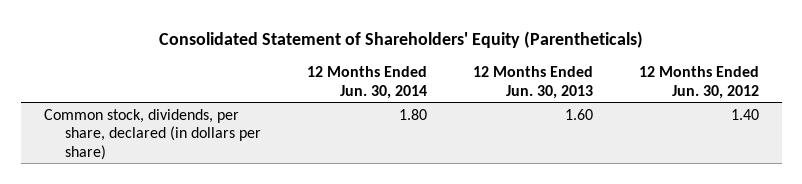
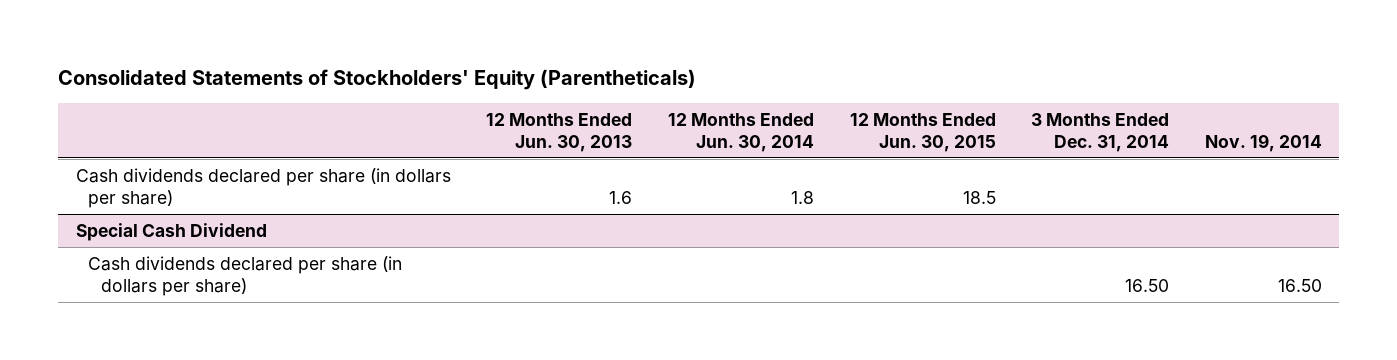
[159,30,644,48] Consolidated Statement of Shareholders' Equity (Parentheticals) -> [58,69,697,91] Consolidated Statements of Stockholders' Equity (Parentheticals)
[638,66,759,99] 12 Months Ended Jun. 30, 2012 -> none
none -> [849,112,996,152] 12 Months Ended Jun. 30, 2015
none -> [1031,112,1170,152] 3 Months Ended Dec. 31, 2014
none -> [1204,133,1322,152] Nov. 19, 2014
[43,108,261,160] Common stock, dividends, per share, declared (in dollars per share) -> [75,167,451,208] Cash dividends declared per share (in dollars per share)
[398,108,427,120] 1.80 -> [790,190,814,204] 1.8
[564,108,593,120] 1.60 -> [609,190,633,204] 1.6
none -> [75,222,267,241] Special Cash Dividend
none -> [88,255,403,296] Cash dividends declared per share (in dollars per share)

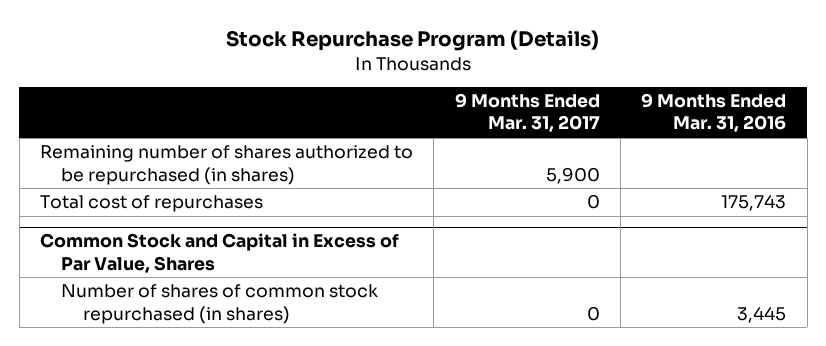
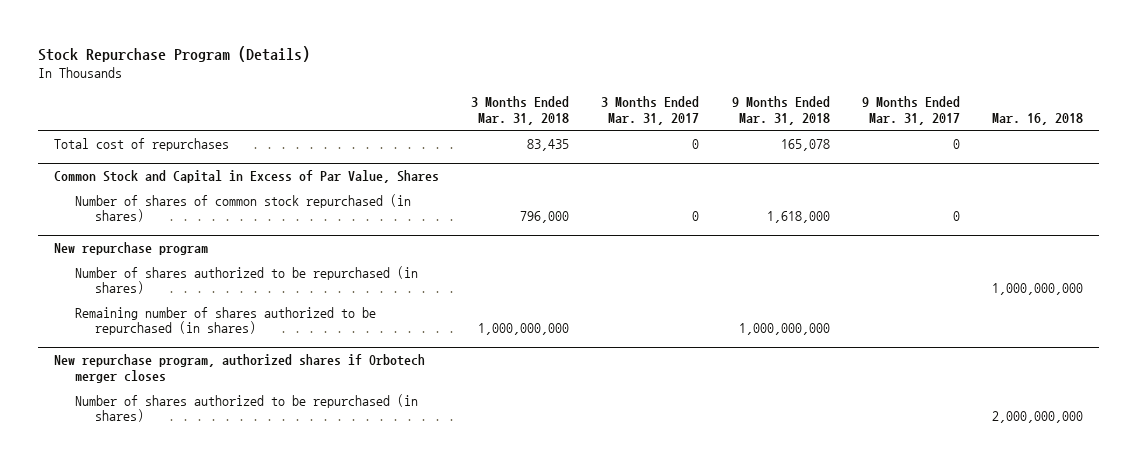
[641,93,787,133] 9 Months Ended Mar. 31, 2016 -> none
none -> [471,96,570,126] 3 Months Ended Mar. 31, 2018
none -> [601,96,700,126] 3 Months Ended Mar. 31, 2017
none -> [731,96,830,126] 9 Months Ended Mar. 31, 2018
none -> [991,113,1083,126] Mar. 16, 2018
[39,145,413,185] Remaining number of shares authorized to be repurchased (in shares) -> none
none -> [54,242,209,256] New repurchase program
none -> [74,265,418,295] Number of shares authorized to be repurchased (in shares)
none -> [74,306,376,336] Remaining number of shares authorized to be repurchased (in shares)
none -> [54,354,426,384] New repurchase program, authorized shares if Orbotech merger closes
none -> [74,393,418,423] Number of shares authorized to be repurchased (in shares)

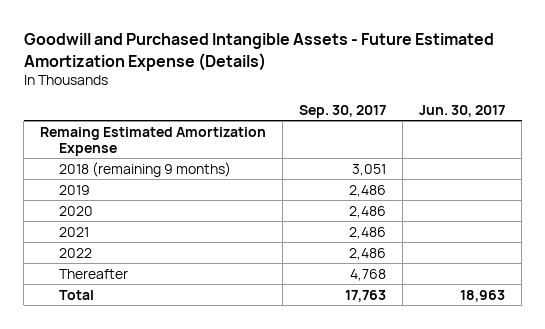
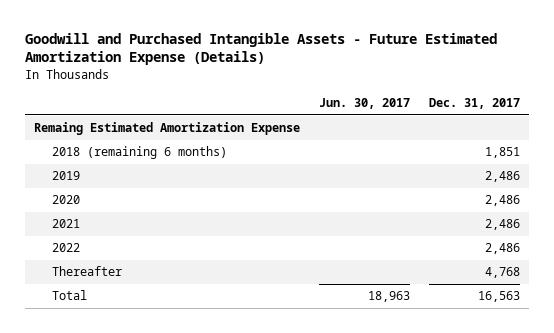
[299,104,387,118] Sep. 30, 2017 -> none
none -> [428,98,520,110] Dec. 31, 2017
[59,161,232,177] 2018 (remaining 9 months) -> [51,146,227,160] 2018 (remaining 6 months)

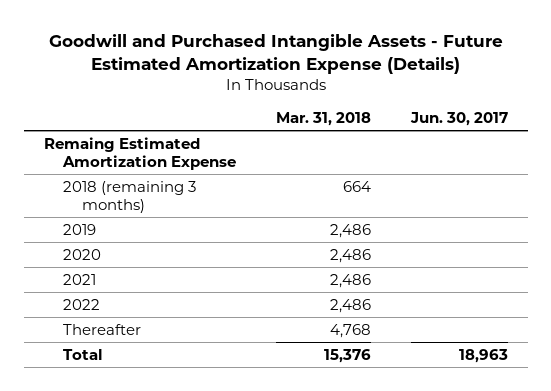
[428,98,520,110] Dec. 31, 2017 -> none
none -> [275,112,371,127] Mar. 31, 2018
[51,146,227,160] 2018 (remaining 6 months) -> [62,180,196,213] 2018 (remaining 3 months)

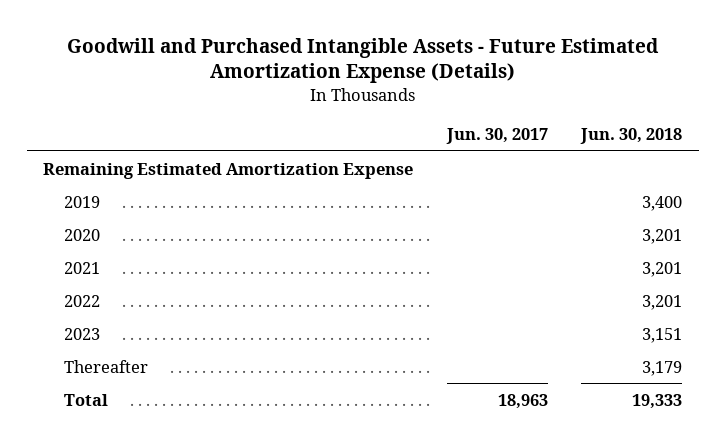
[275,112,371,127] Mar. 31, 2018 -> none
none -> [579,127,682,144] Jun. 30, 2018
[62,180,196,213] 2018 (remaining 3 months) -> none
[43,136,236,170] Remaing Estimated Amortization Expense -> [43,162,414,179] Remaining Estimated Amortization Expense
none -> [63,327,100,340] 2023

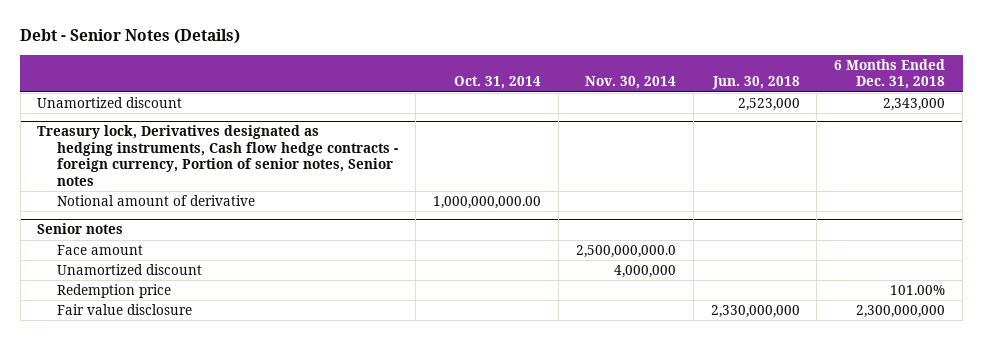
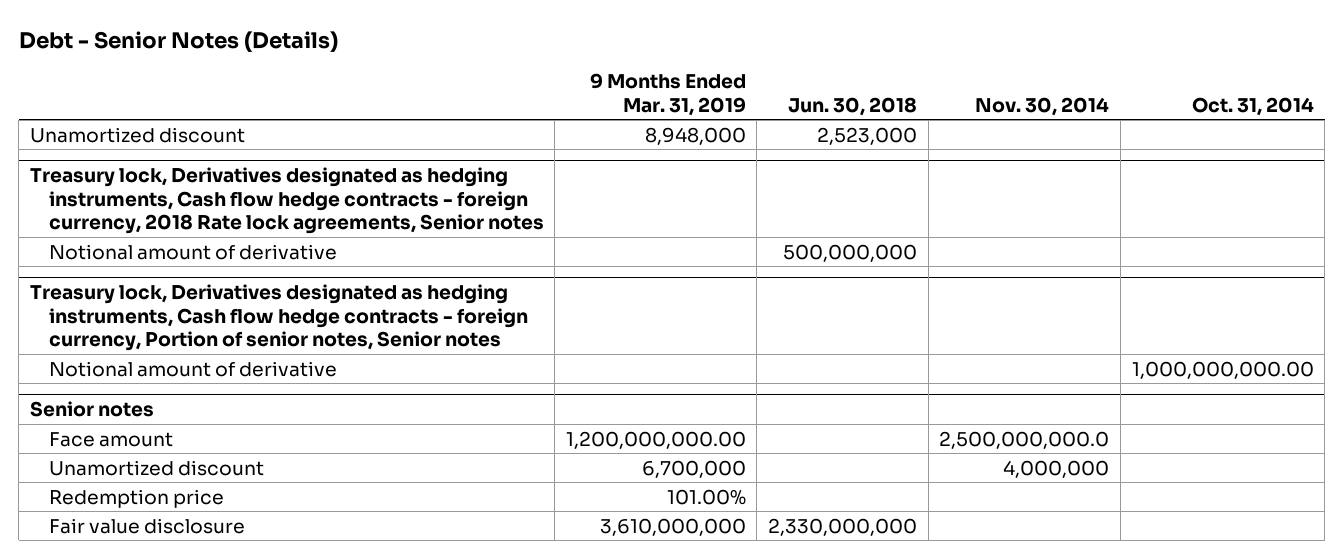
[834,58,946,90] 6 Months Ended Dec. 31, 2018 -> none
none -> [589,73,746,116] 9 Months Ended Mar. 31, 2019
none -> [29,167,544,235] Treasury lock, Derivatives designated as hedging instruments, Cash flow hedge contracts - foreign currency, 2018 Rate lock agreements, Senior notes
none -> [48,243,337,260] Notional amount of derivative

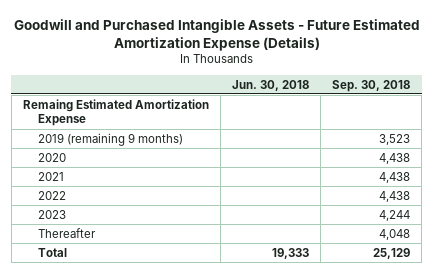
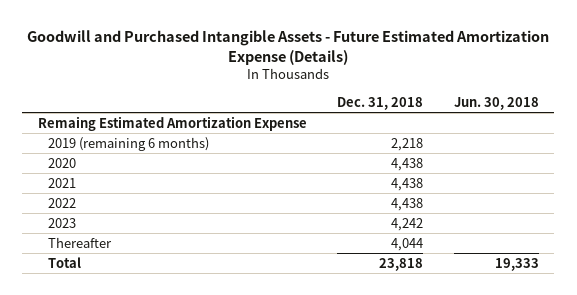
[332,79,411,92] Sep. 30, 2018 -> none
none -> [337,97,424,111] Dec. 31, 2018
[38,132,184,146] 2019 (remaining 9 months) -> [47,136,209,151] 2019 (remaining 6 months)

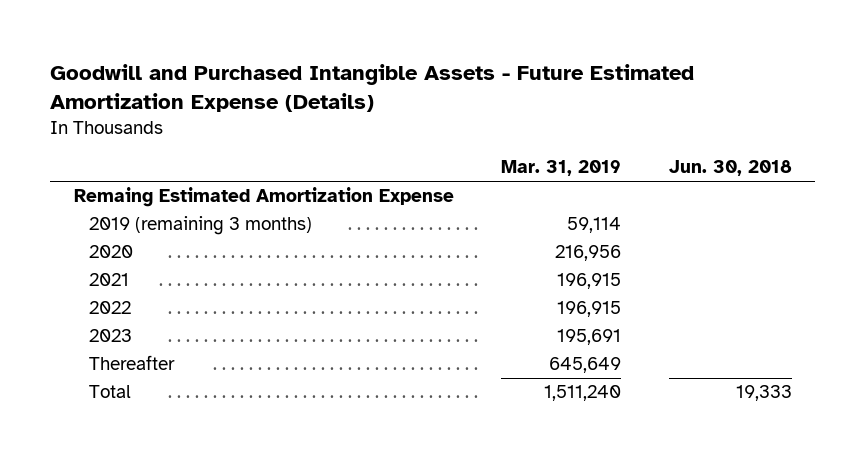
[337,97,424,111] Dec. 31, 2018 -> none
none -> [501,160,622,177] Mar. 31, 2019
[47,136,209,151] 2019 (remaining 6 months) -> [89,216,313,236] 2019 (remaining 3 months)

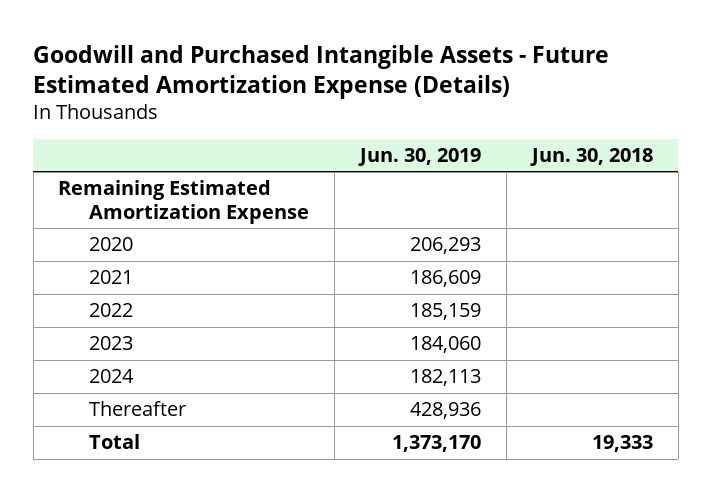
[501,160,622,177] Mar. 31, 2019 -> none
none -> [357,147,481,166] Jun. 30, 2019
[89,216,313,236] 2019 (remaining 3 months) -> none
[74,187,455,208] Remaing Estimated Amortization Expense -> [58,180,309,225] Remaining Estimated Amortization Expense
none -> [88,369,134,384] 2024

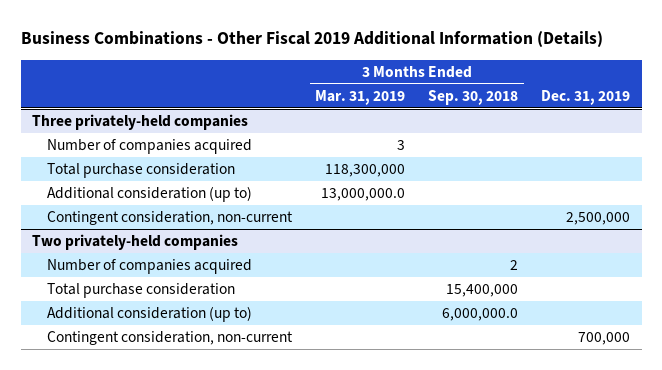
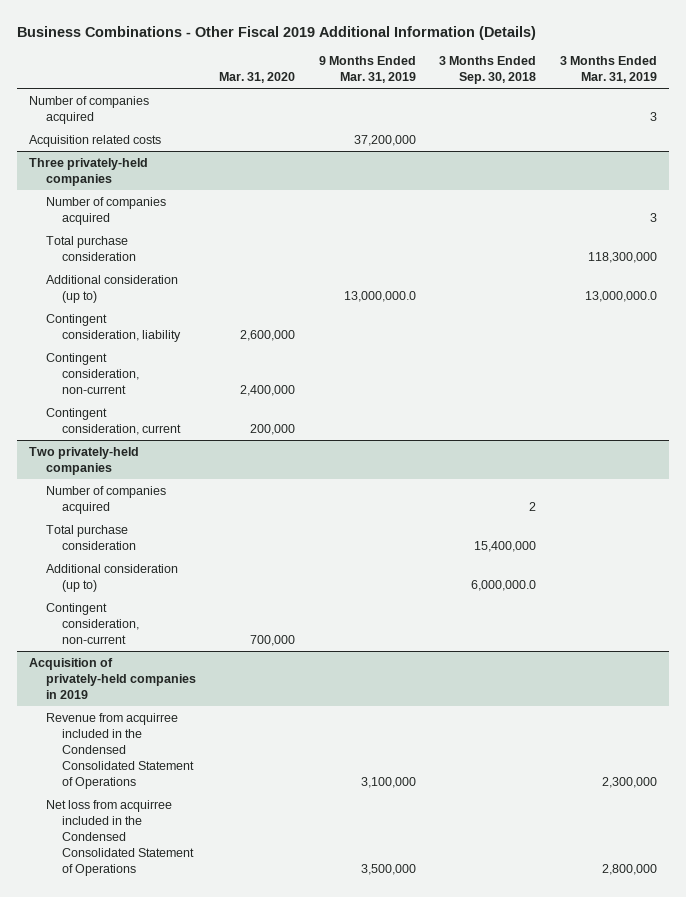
[541,89,631,105] Dec. 31, 2019 -> none
none -> [219,72,296,84] Mar. 31, 2020
none -> [318,56,416,84] 9 Months Ended Mar. 31, 2019
none -> [28,95,149,124] Number of companies acquired
none -> [28,134,161,147] Acquisition related costs
none -> [45,313,182,342] Contingent consideration, liability
none -> [45,407,182,435] Contingent consideration, current
none -> [28,657,196,699] Acquisition of privately-held companies in 2019
none -> [45,712,195,789] Revenue from acquirree included in the Condensed Consolidated Statement of Operations
none -> [45,799,195,876] Net loss from acquirree included in the Condensed Consolidated Statement of Operations

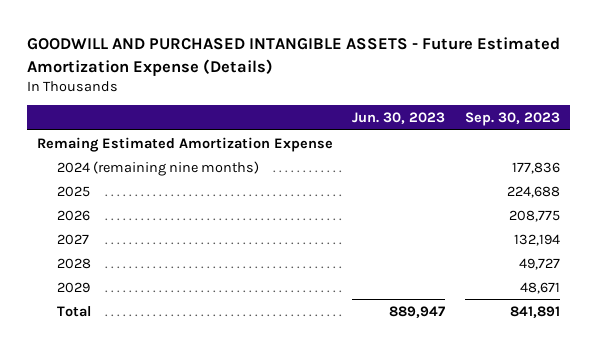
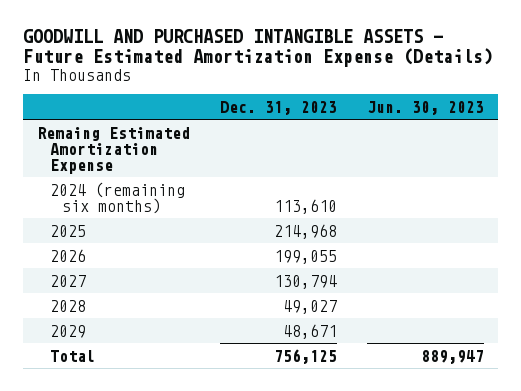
[464,112,560,127] Sep. 30, 2023 -> none
none -> [219,100,337,115] Dec. 31, 2023
[57,160,260,176] 2024 (remaining nine months) -> [49,181,185,214] 2024 (remaining six months)

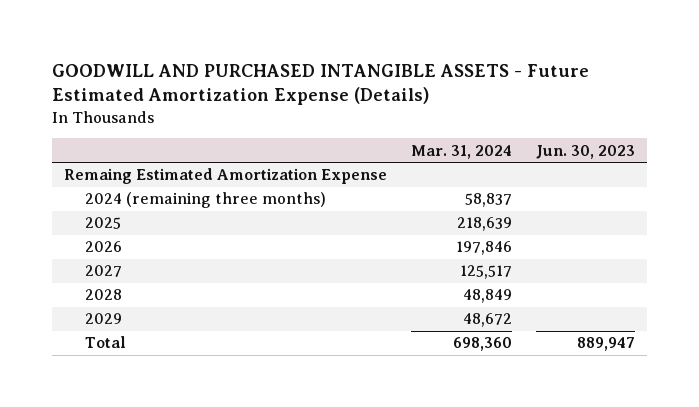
[219,100,337,115] Dec. 31, 2023 -> none
none -> [410,144,512,159] Mar. 31, 2024
[49,181,185,214] 2024 (remaining six months) -> [84,192,326,209] 2024 (remaining three months)

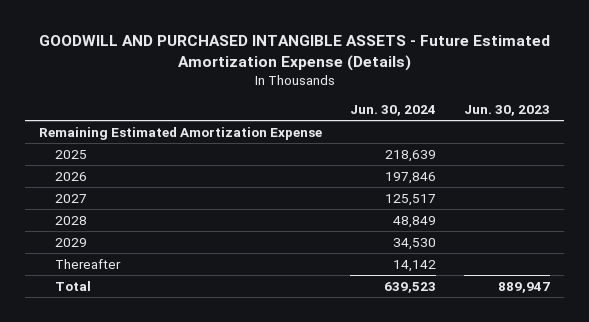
[410,144,512,159] Mar. 31, 2024 -> none
none -> [350,105,437,117] Jun. 30, 2024
[84,192,326,209] 2024 (remaining three months) -> none
[64,168,388,185] Remaing Estimated Amortization Expense -> [39,126,323,140] Remaining Estimated Amortization Expense
none -> [55,258,122,269] Thereafter

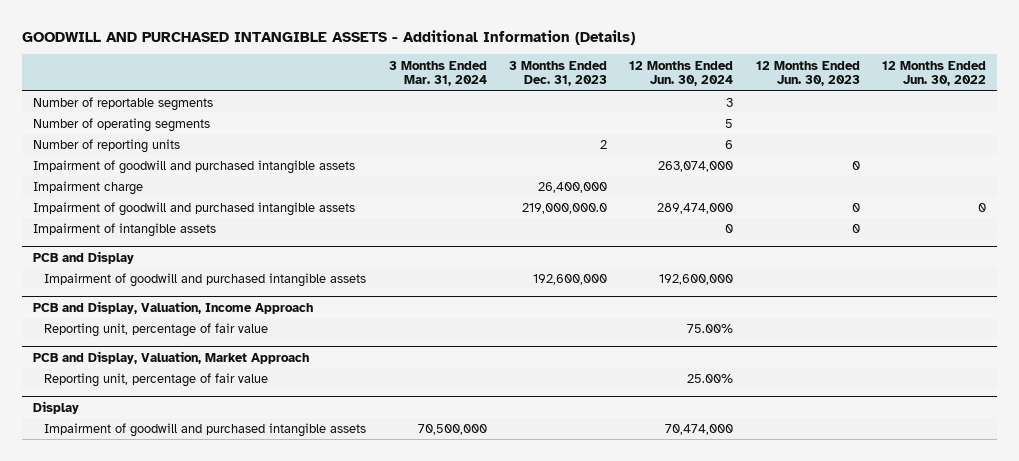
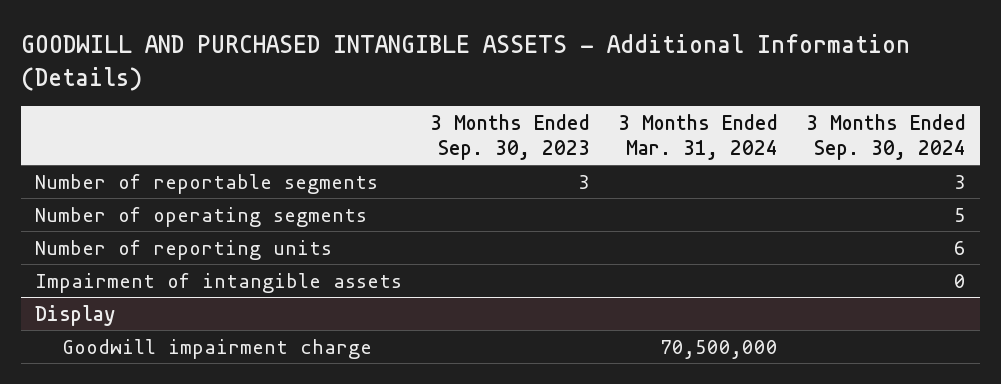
[509,60,608,87] 3 Months Ended Dec. 31, 2023 -> none
[629,60,734,87] 12 Months Ended Jun. 30, 2024 -> none
[755,60,860,87] 12 Months Ended Jun. 30, 2023 -> none
[881,60,986,87] 12 Months Ended Jun. 30, 2022 -> none
none -> [430,113,591,160] 3 Months Ended Sep. 30, 2023
none -> [806,113,967,160] 3 Months Ended Sep. 30, 2024
[32,160,355,175] Impairment of goodwill and purchased intangible assets -> none
[32,181,143,196] Impairment charge -> none
[32,202,355,217] Impairment of goodwill and purchased intangible assets -> none
[32,250,134,264] PCB and Display -> none
[44,273,367,288] Impairment of goodwill and purchased intangible assets -> none
[32,300,313,314] PCB and Display, Valuation, Income Approach -> none
[44,323,269,338] Reporting unit, percentage of fair value -> none
[32,350,309,364] PCB and Display, Valuation, Market Approach -> none
[44,373,269,388] Reporting unit, percentage of fair value -> none
[44,423,367,438] Impairment of goodwill and purchased intangible assets -> [61,338,372,359] Goodwill impairment charge

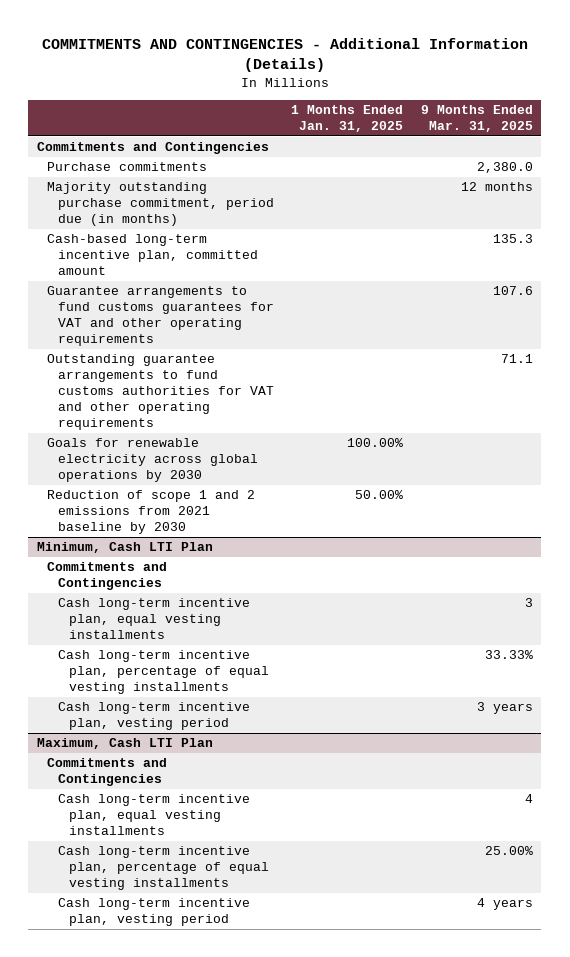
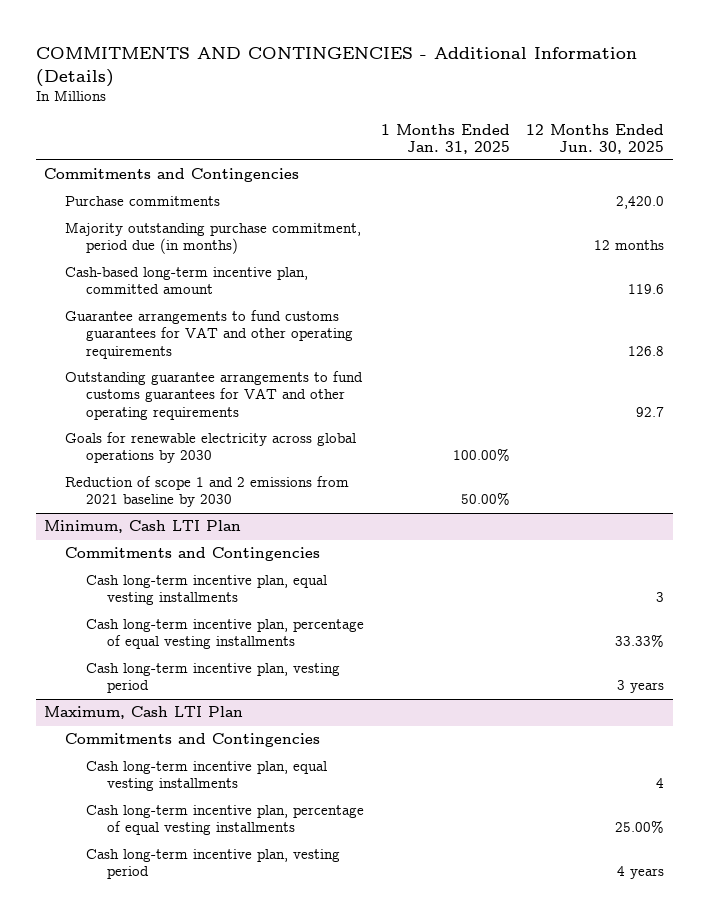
[420,105,533,133] 9 Months Ended Mar. 31, 2025 -> none
none -> [526,123,665,154] 12 Months Ended Jun. 30, 2025
[47,354,275,431] Outstanding guarantee arrangements to fund customs authorities for VAT and other operating requirements -> [65,371,364,420] Outstanding guarantee arrangements to fund customs guarantees for VAT and other operating requirements

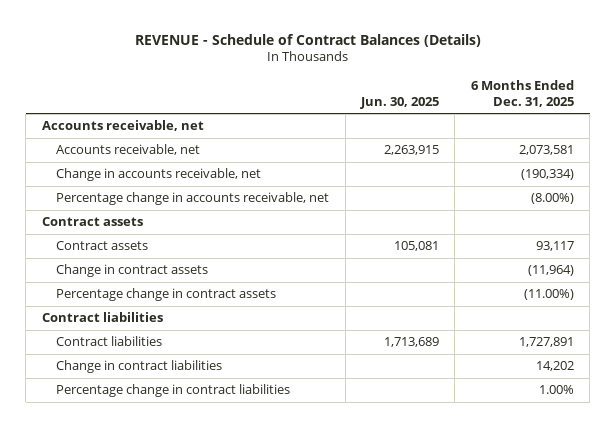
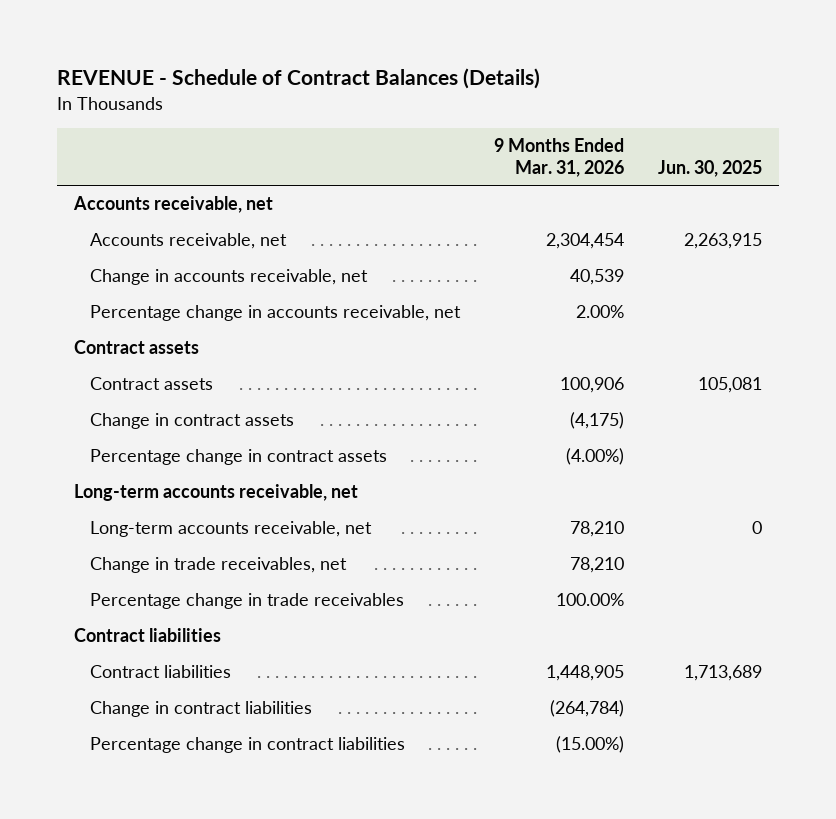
[470,79,574,107] 6 Months Ended Dec. 31, 2025 -> none
none -> [493,137,624,178] 9 Months Ended Mar. 31, 2026
none -> [74,484,359,502] Long-term accounts receivable, net
none -> [89,521,372,538] Long-term accounts receivable, net
none -> [89,557,347,574] Change in trade receivables, net
none -> [89,593,404,610] Percentage change in trade receivables

